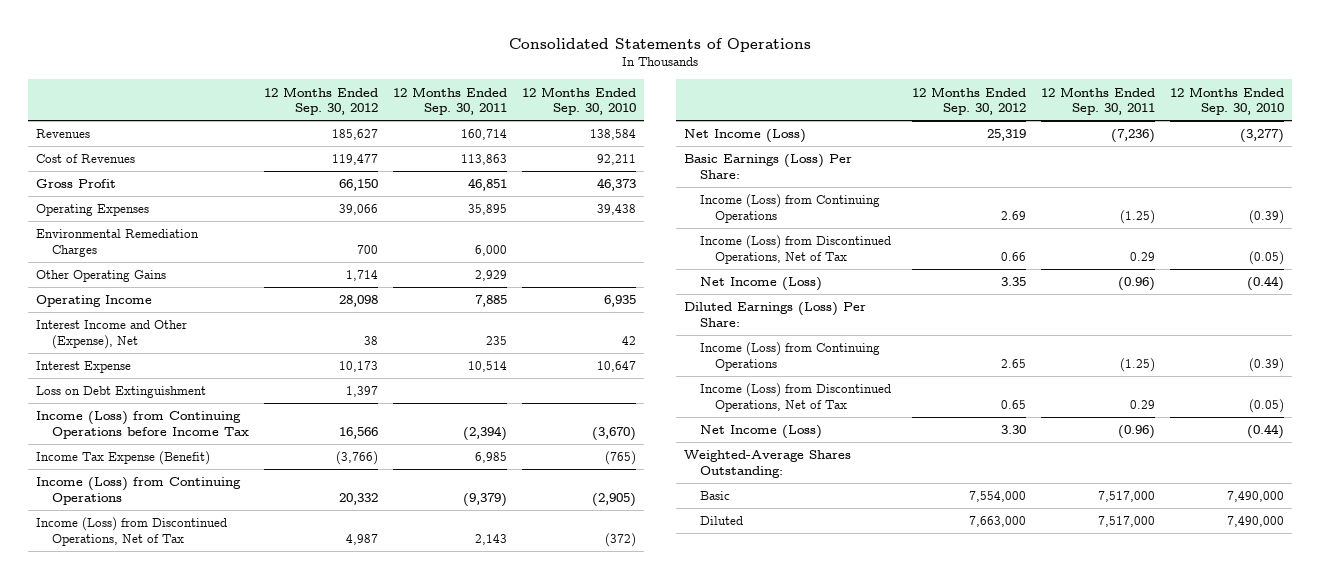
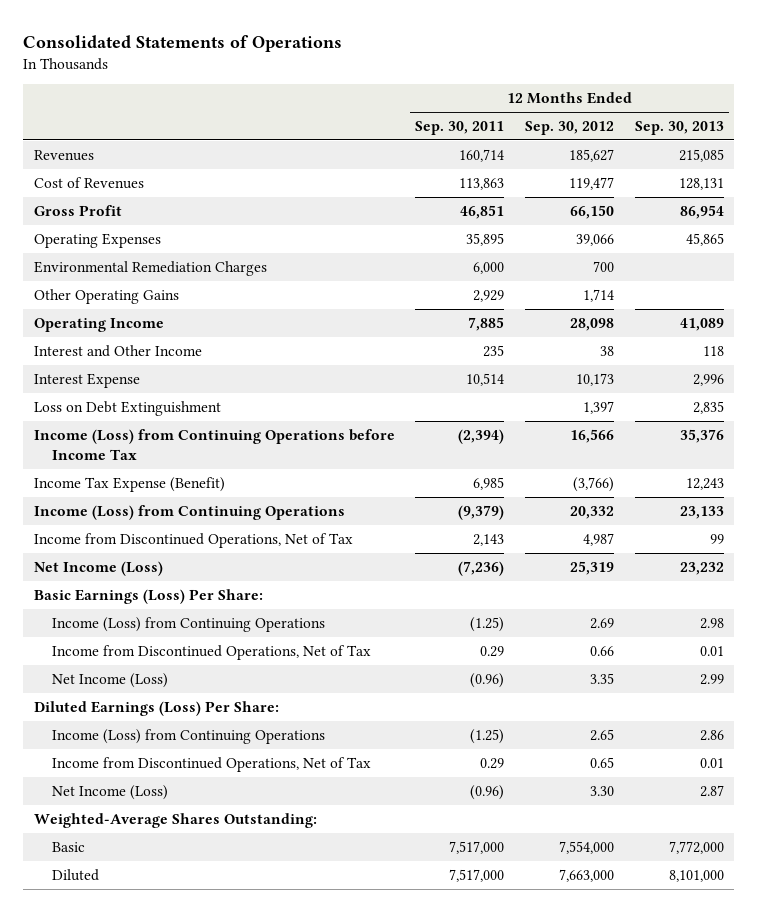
[522,86,637,116] 12 Months Ended Sep. 30, 2010 -> none
none -> [634,120,724,135] Sep. 30, 2013
[35,320,187,349] Interest Income and Other (Expense), Net -> [33,344,202,357] Interest and Other Income
[35,517,227,546] Income (Loss) from Discontinued Operations, Net of Tax -> [33,532,353,548] Income from Discontinued Operations, Net of Tax
[699,235,891,264] Income (Loss) from Discontinued Operations, Net of Tax -> [52,644,372,660] Income from Discontinued Operations, Net of Tax
[699,383,891,412] Income (Loss) from Discontinued Operations, Net of Tax -> [52,756,372,772] Income from Discontinued Operations, Net of Tax

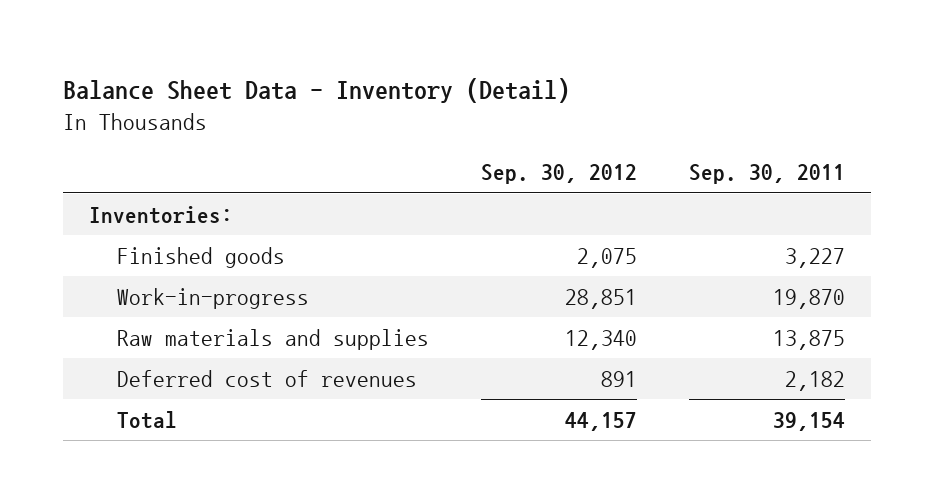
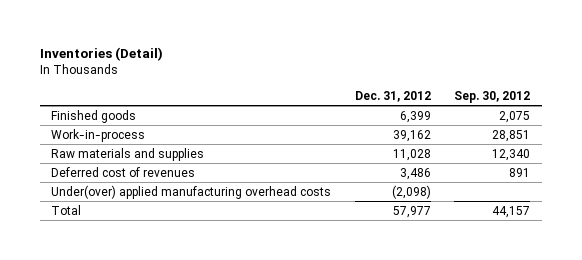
[62,78,570,104] Balance Sheet Data - Inventory (Detail) -> [39,47,163,62] Inventories (Detail)
[689,164,846,185] Sep. 30, 2011 -> none
none -> [354,90,431,102] Dec. 31, 2012
[88,205,233,224] Inventories: -> none
[116,287,309,309] Work-in-progress -> [51,128,146,142] Work-in-process
none -> [51,184,332,199] Under(over) applied manufacturing overhead costs

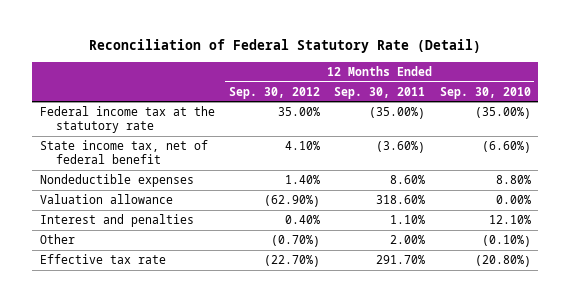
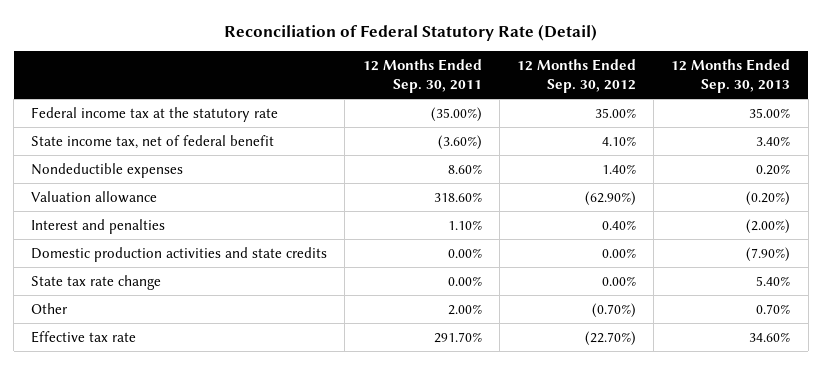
[439,86,531,99] Sep. 30, 2010 -> none
none -> [671,59,791,93] 12 Months Ended Sep. 30, 2013
none -> [31,246,328,262] Domestic production activities and state credits
none -> [31,274,162,290] State tax rate change

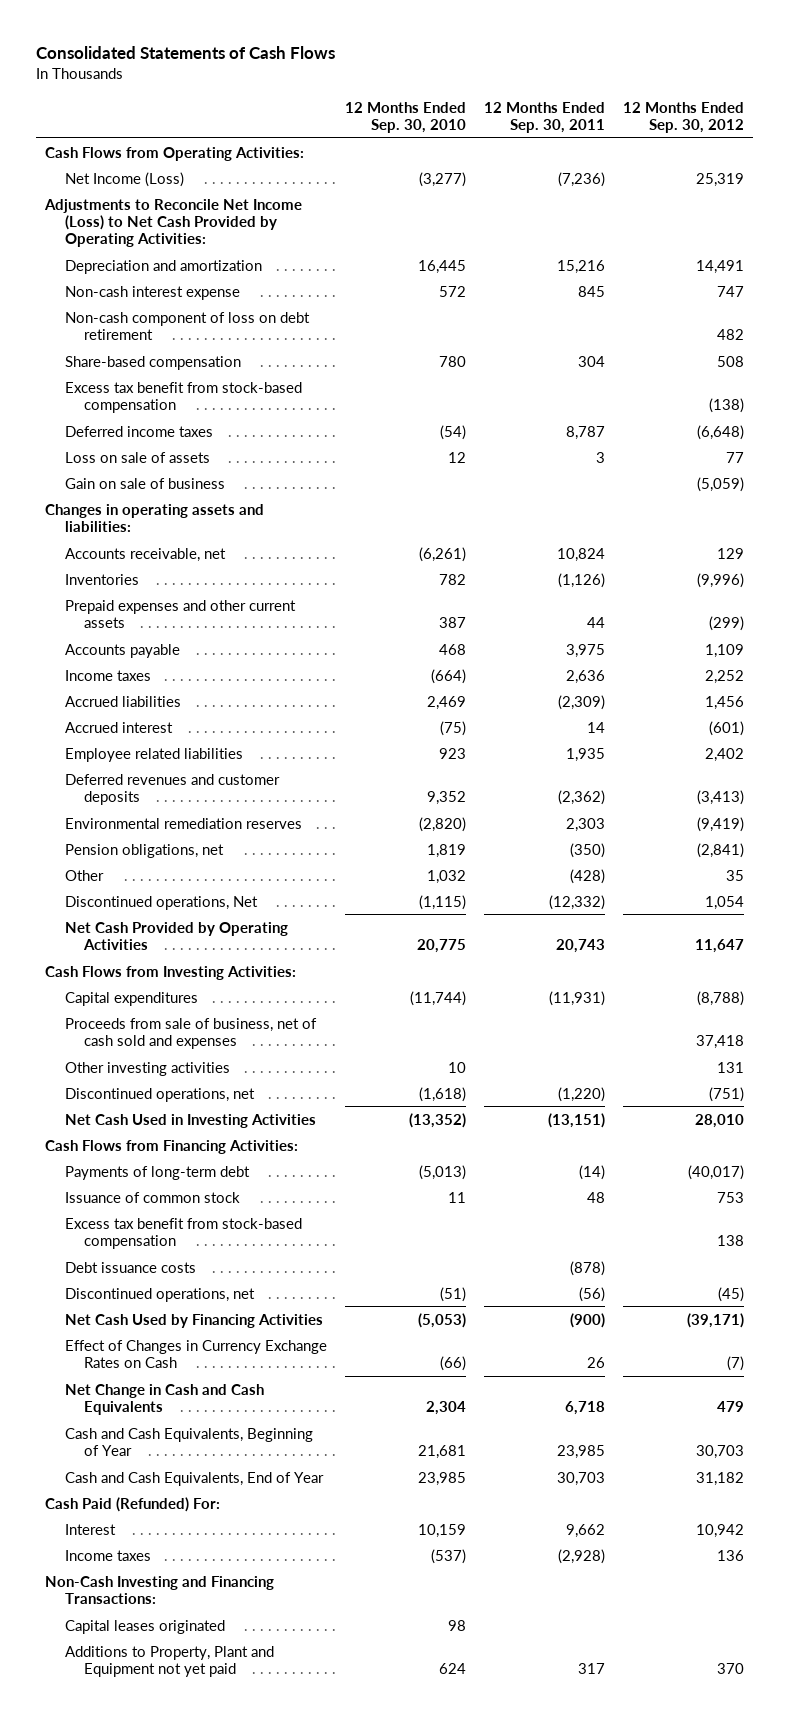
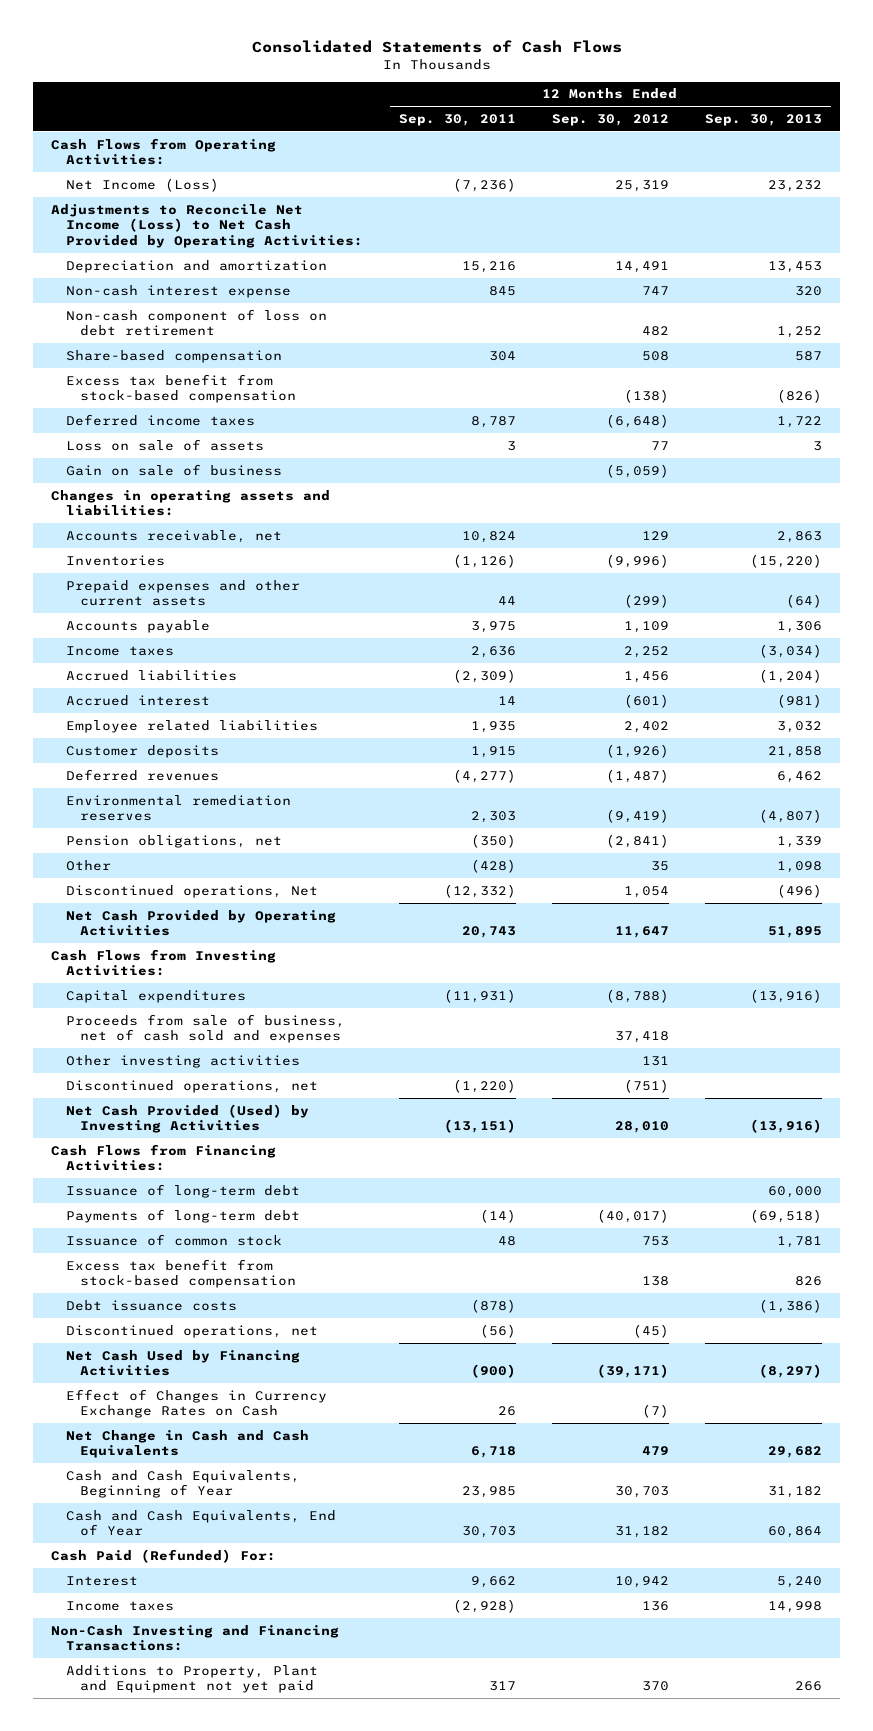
[344,101,466,134] 12 Months Ended Sep. 30, 2010 -> none
none -> [704,113,822,126] Sep. 30, 2013
[64,773,280,805] Deferred revenues and customer deposits -> none
none -> [65,744,219,758] Customer deposits
none -> [65,768,219,781] Deferred revenues
[64,1113,316,1128] Net Cash Used in Investing Activities -> [65,1103,309,1134] Net Cash Provided (Used) by Investing Activities
none -> [65,1183,300,1198] Issuance of long-term debt
[64,1619,225,1634] Capital leases originated -> none

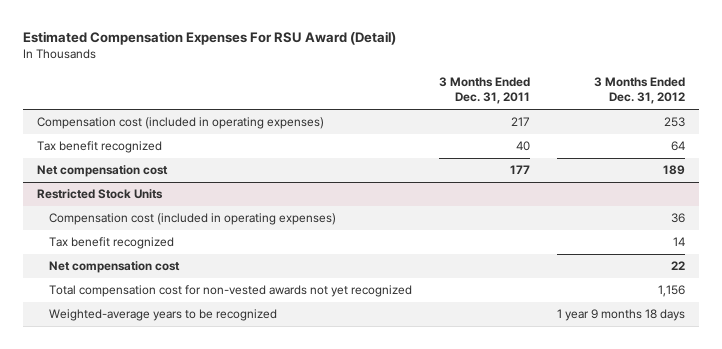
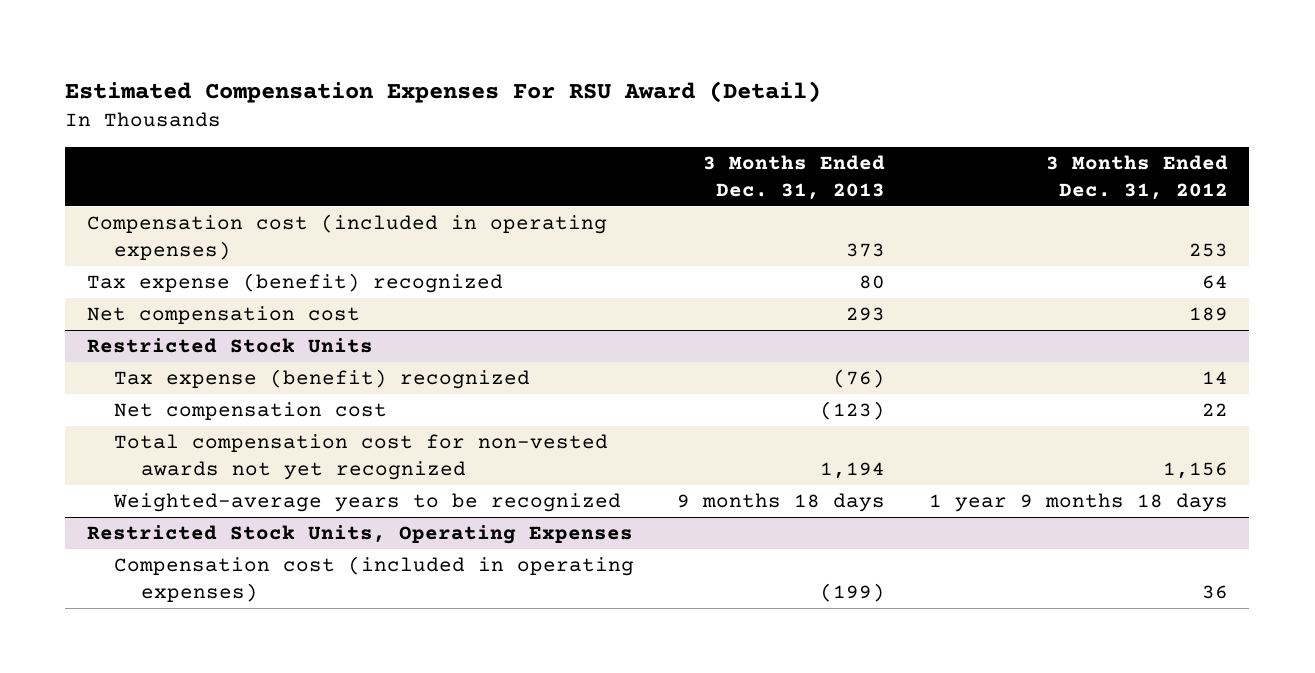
[438,76,530,105] 3 Months Ended Dec. 31, 2011 -> none
none -> [703,155,886,200] 3 Months Ended Dec. 31, 2013
[37,141,163,154] Tax benefit recognized -> [86,273,503,294] Tax expense (benefit) recognized
[48,213,336,226] Compensation cost (included in operating expenses) -> none
[48,237,174,250] Tax benefit recognized -> [114,369,531,390] Tax expense (benefit) recognized
none -> [86,525,633,545] Restricted Stock Units, Operating Expenses
none -> [114,556,635,602] Compensation cost (included in operating expenses)

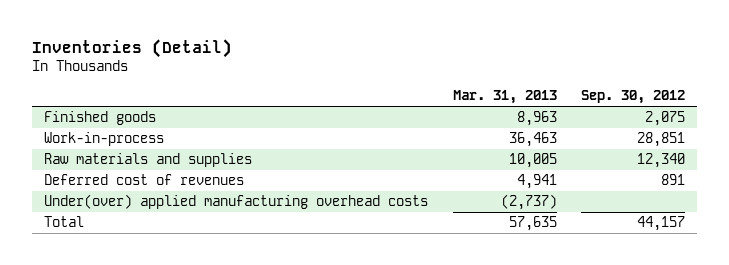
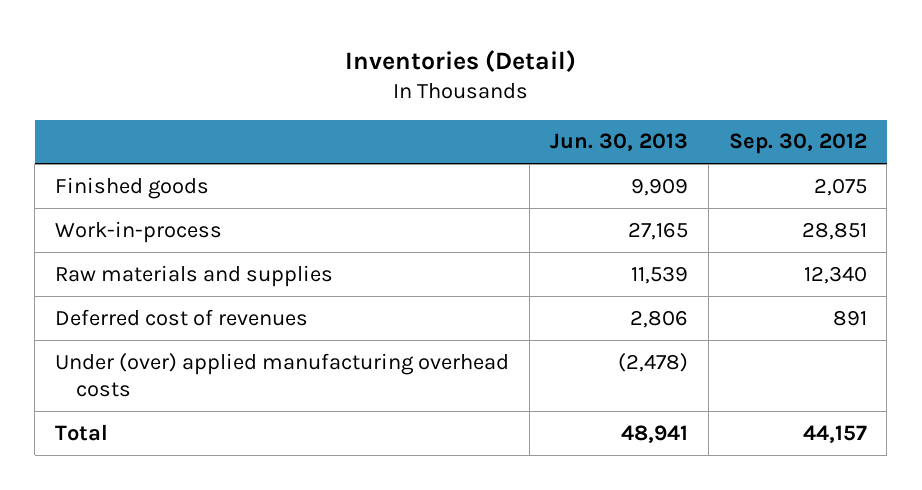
[452,90,557,105] Mar. 31, 2013 -> none
none -> [549,133,688,152] Jun. 30, 2013
[44,194,429,210] Under(over) applied manufacturing overhead costs -> [55,352,510,398] Under (over) applied manufacturing overhead costs

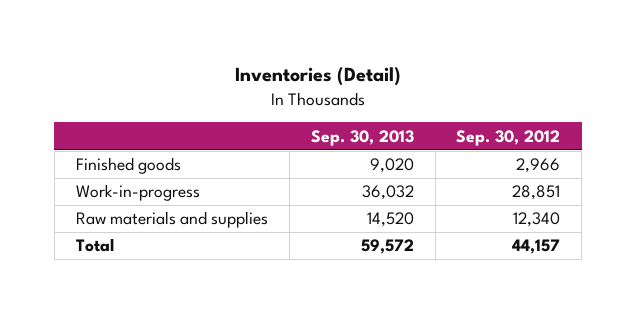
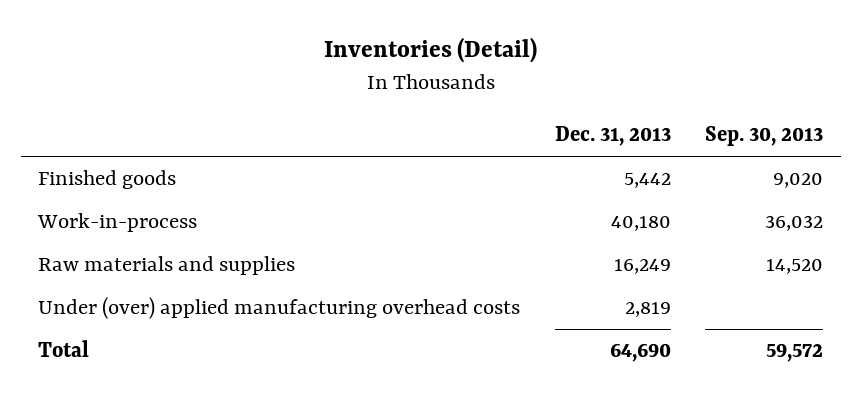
[456,129,561,146] Sep. 30, 2012 -> none
none -> [554,126,671,147] Dec. 31, 2013
[75,184,200,202] Work-in-progress -> [36,213,197,233] Work-in-process
none -> [37,297,520,320] Under (over) applied manufacturing overhead costs

